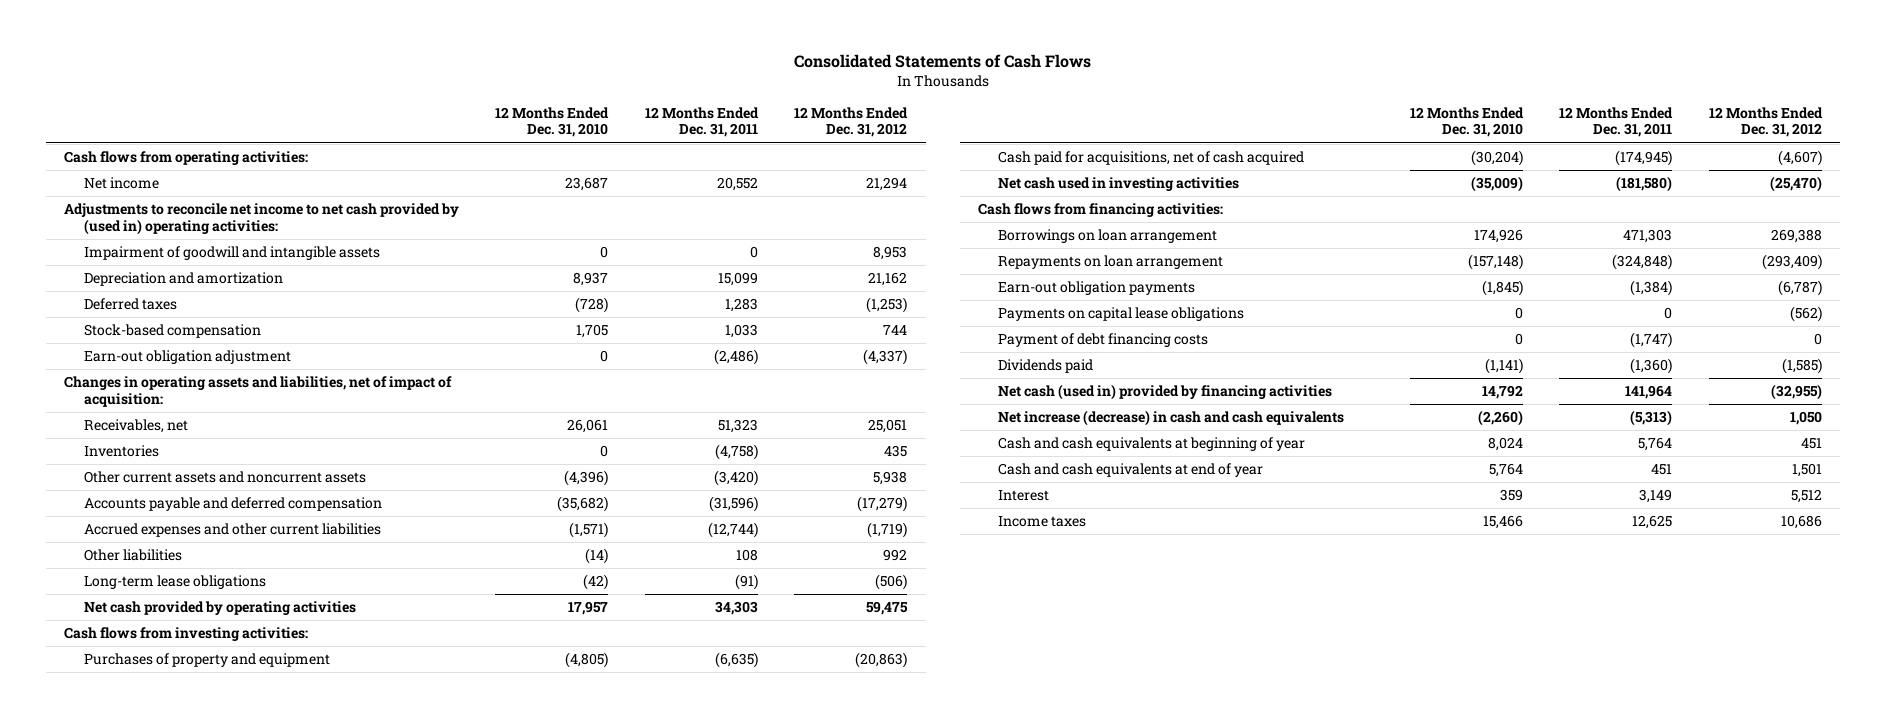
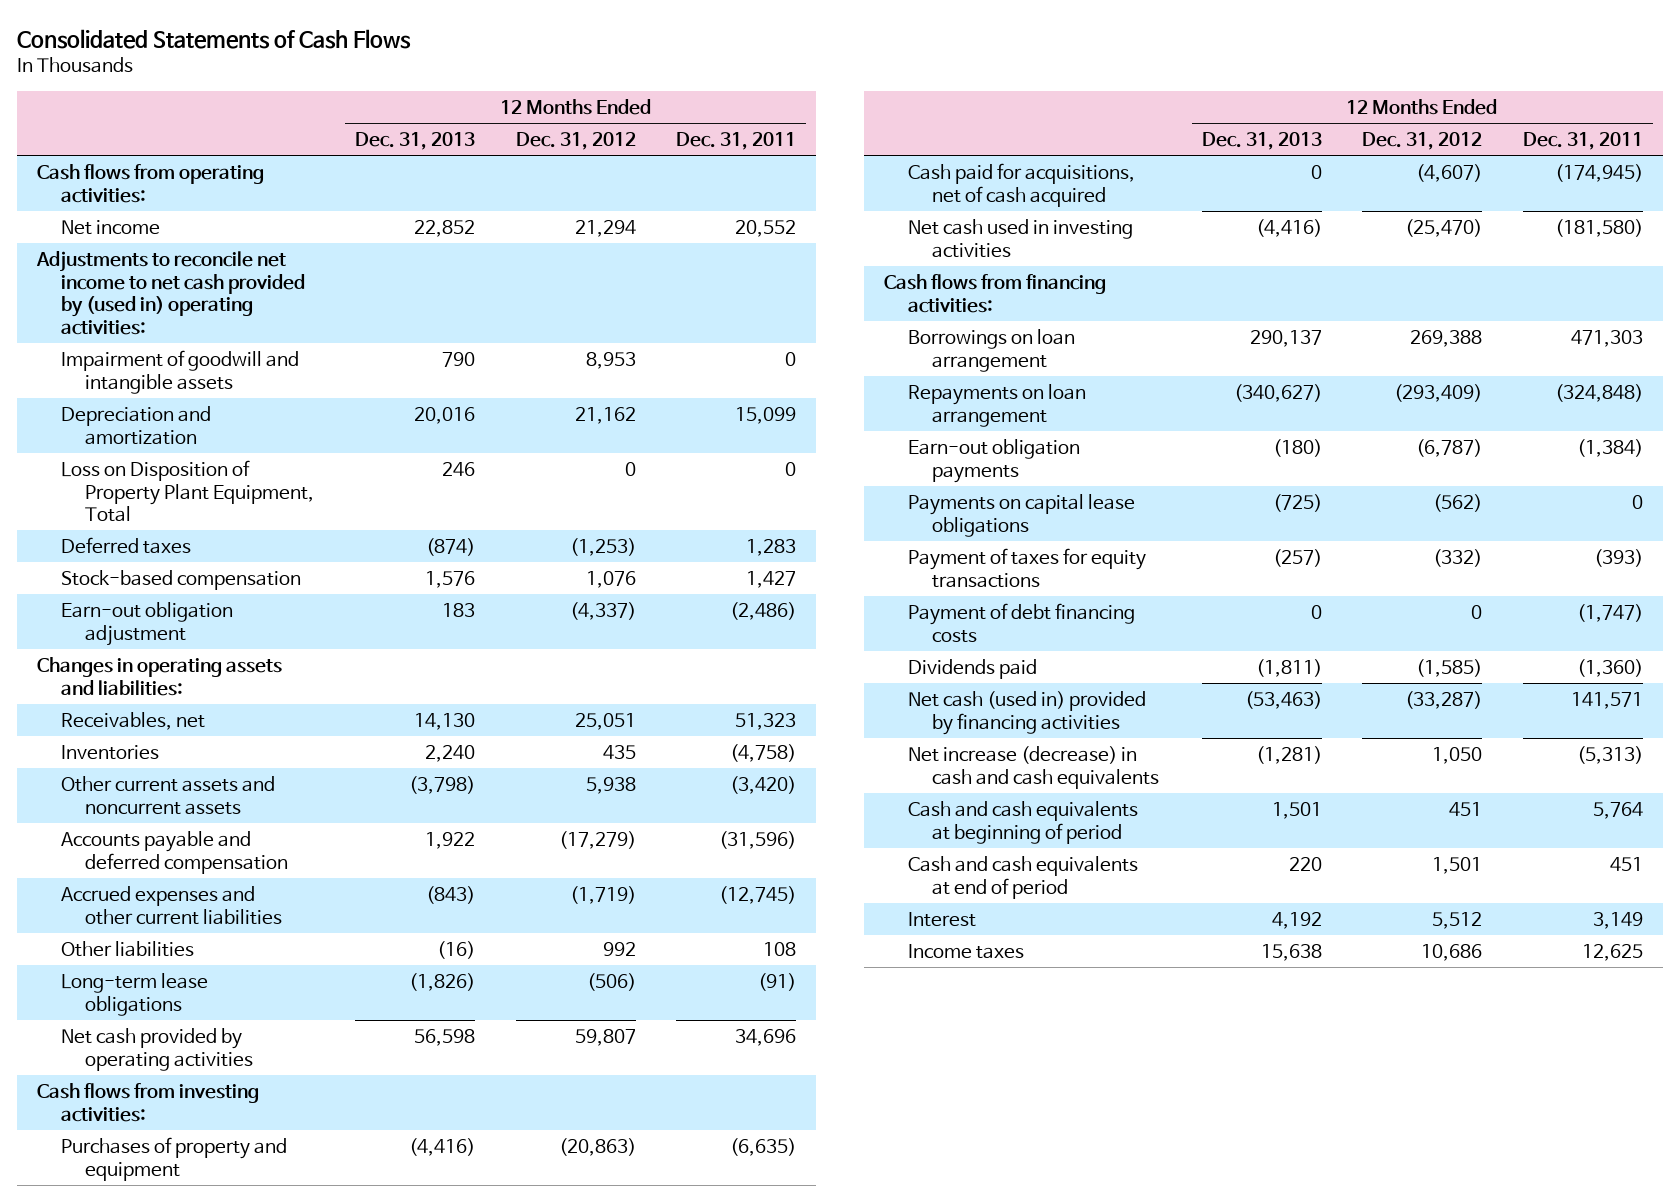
[495,107,610,138] 12 Months Ended Dec. 31, 2010 -> none
none -> [354,132,475,151] Dec. 31, 2013
none -> [61,459,315,523] Loss on Disposition of Property Plant Equipment, Total
[724,324,758,339] 1,033 -> [746,570,797,588] 1,427
[883,325,908,336] 744 -> [585,570,636,588] 1,076
[64,376,453,407] Changes in operating assets and liabilities, net of impact of acquisition: -> [37,656,283,696] Changes in operating assets and liabilities:
[707,522,758,539] (12,744) -> [719,885,797,904] (12,745)
[714,601,758,616] 34,303 -> [735,1028,797,1046] 34,696
[866,601,909,616] 59,475 -> [574,1028,636,1046] 59,807
none -> [908,547,1147,588] Payment of taxes for equity transactions
[1625,385,1673,400] 141,964 -> [1571,691,1644,709] 141,571
[1770,384,1822,401] (32,955) -> [1405,690,1483,709] (33,287)
[998,437,1306,452] Cash and cash equivalents at beginning of year -> [908,800,1139,844] Cash and cash equivalents at beginning of period
[998,463,1264,478] Cash and cash equivalents at end of year -> [908,855,1139,899] Cash and cash equivalents at end of period

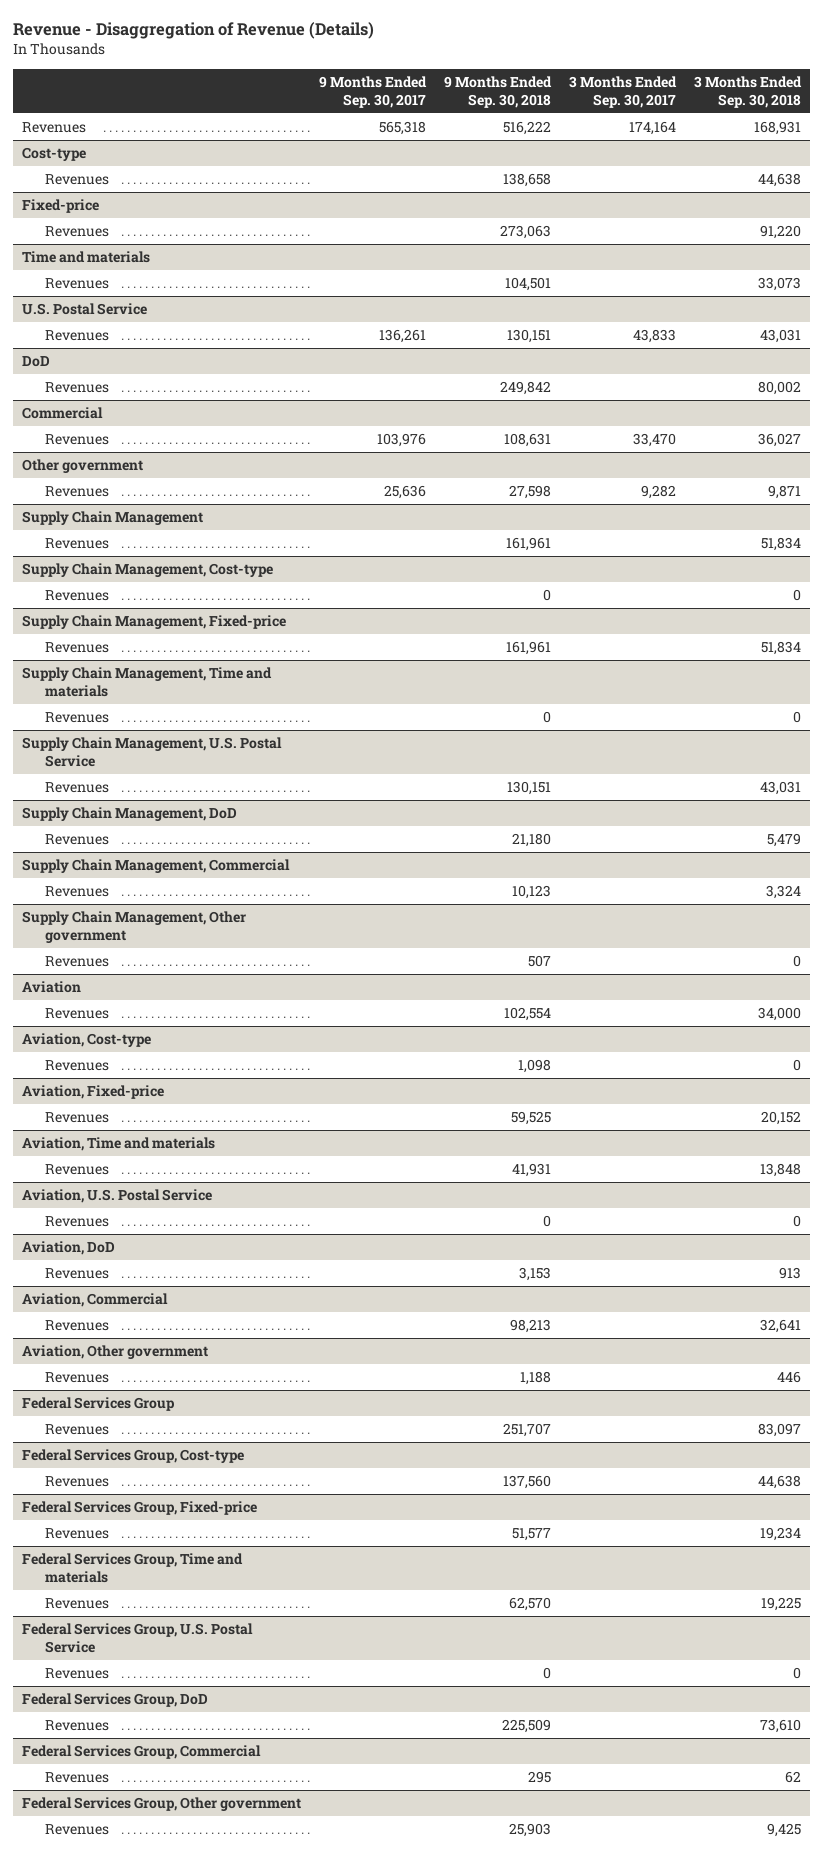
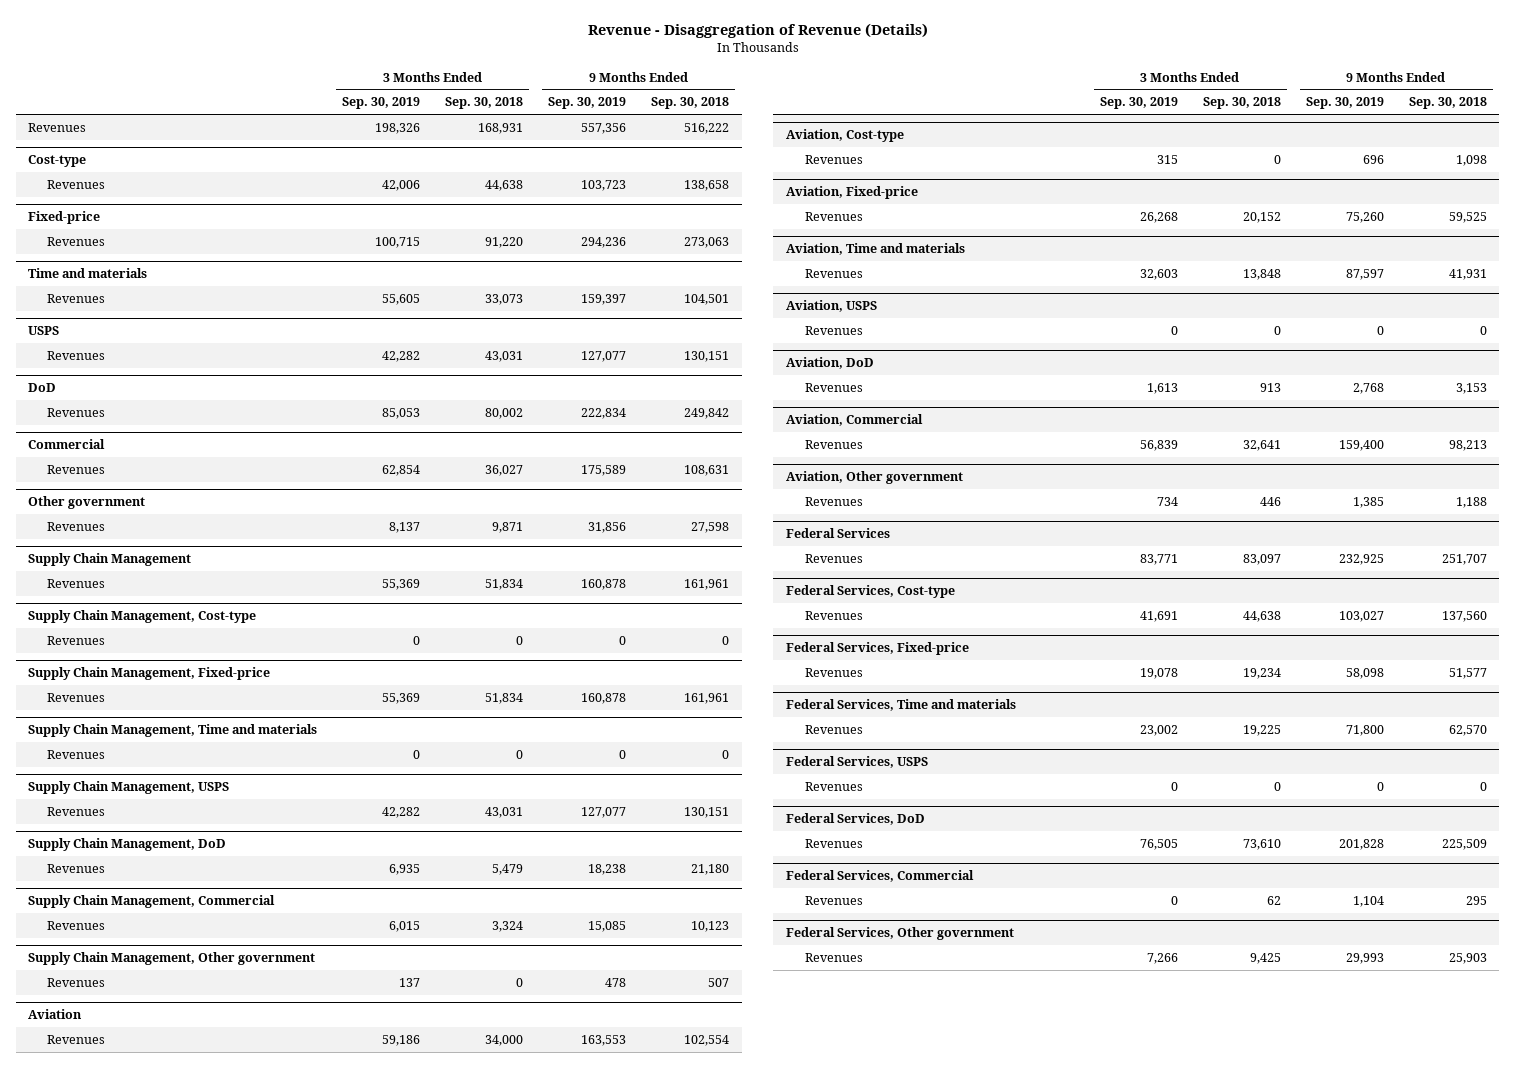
[319,75,428,109] 9 Months Ended Sep. 30, 2017 -> none
[568,75,677,109] 3 Months Ended Sep. 30, 2017 -> none
none -> [342,97,421,110] Sep. 30, 2019
none -> [548,97,627,110] Sep. 30, 2019
[22,303,148,316] U.S. Postal Service -> [28,326,60,336] USPS
[22,737,283,768] Supply Chain Management, U.S. Postal Service -> none
none -> [28,781,230,795] Supply Chain Management, USPS
[22,1189,213,1204] Aviation, U.S. Postal Service -> none
none -> [785,300,877,313] Aviation, USPS
[22,1397,176,1412] Federal Services Group -> [785,528,890,539] Federal Services
[22,1449,245,1464] Federal Services Group, Cost-type -> [785,585,955,599] Federal Services, Cost-type
[22,1501,258,1516] Federal Services Group, Fixed-price -> [785,642,969,656] Federal Services, Fixed-price
[22,1553,244,1584] Federal Services Group, Time and materials -> [785,699,1016,712] Federal Services, Time and materials
[22,1623,254,1654] Federal Services Group, U.S. Postal Service -> none
none -> [785,756,928,769] Federal Services, USPS
[22,1693,209,1708] Federal Services Group, DoD -> [785,813,925,826] Federal Services, DoD
[22,1745,262,1760] Federal Services Group, Commercial -> [785,870,974,883] Federal Services, Commercial
[22,1797,302,1812] Federal Services Group, Other government -> [785,927,1014,941] Federal Services, Other government

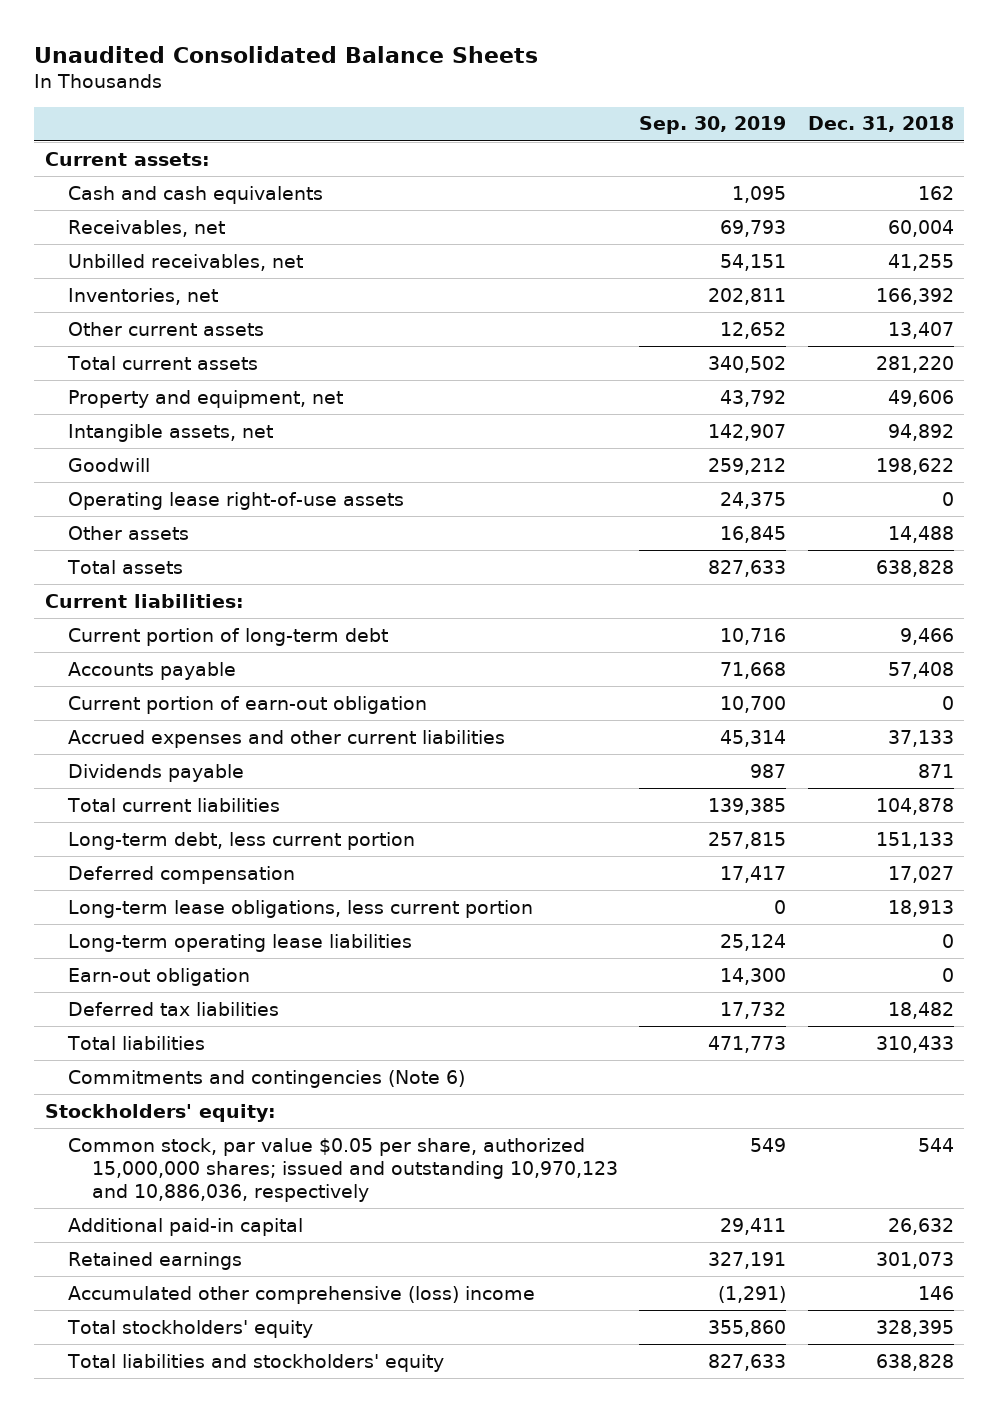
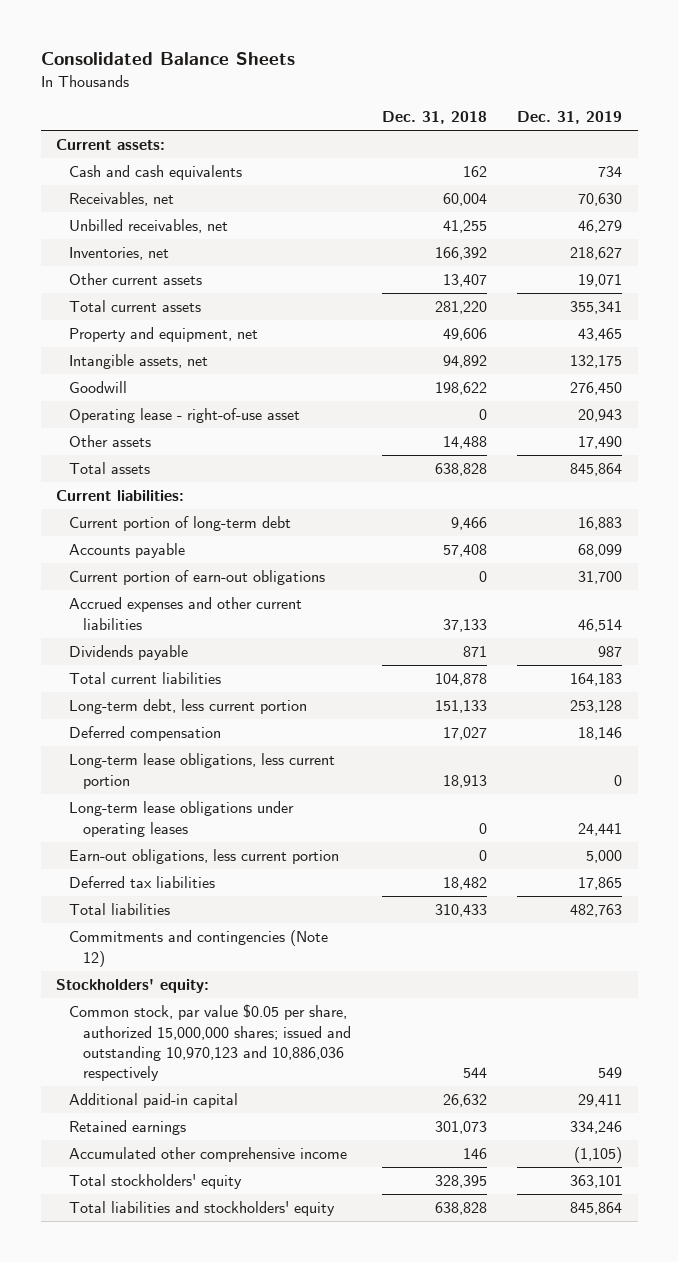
[34,46,539,64] Unaudited Consolidated Balance Sheets -> [40,52,295,66] Consolidated Balance Sheets
[639,116,787,135] Sep. 30, 2019 -> none
none -> [517,111,623,125] Dec. 31, 2019
[68,491,405,510] Operating lease right-of-use assets -> [69,408,301,424] Operating lease - right-of-use asset
[68,695,428,714] Current portion of earn-out obligation -> [69,570,326,586] Current portion of earn-out obligations
[68,933,413,952] Long-term operating lease liabilities -> [69,801,295,837] Long-term lease obligations under operating leases
[68,967,251,986] Earn-out obligation -> [69,849,340,865] Earn-out obligations, less current portion
[68,1069,466,1088] Commitments and contingencies (Note 6) -> [69,930,329,967] Commitments and contingencies (Note 12)
[68,1137,619,1202] Common stock, par value $0.05 per share, authorized 15,000,000 shares; issued and outstanding 10,970,123 and 10,886,036, respectively -> [69,1004,351,1082] Common stock, par value $0.05 per share, authorized 15,000,000 shares; issued and outstanding 10,970,123 and 10,886,036 respectively
[68,1285,536,1304] Accumulated other comprehensive (loss) income -> [69,1147,348,1163] Accumulated other comprehensive income

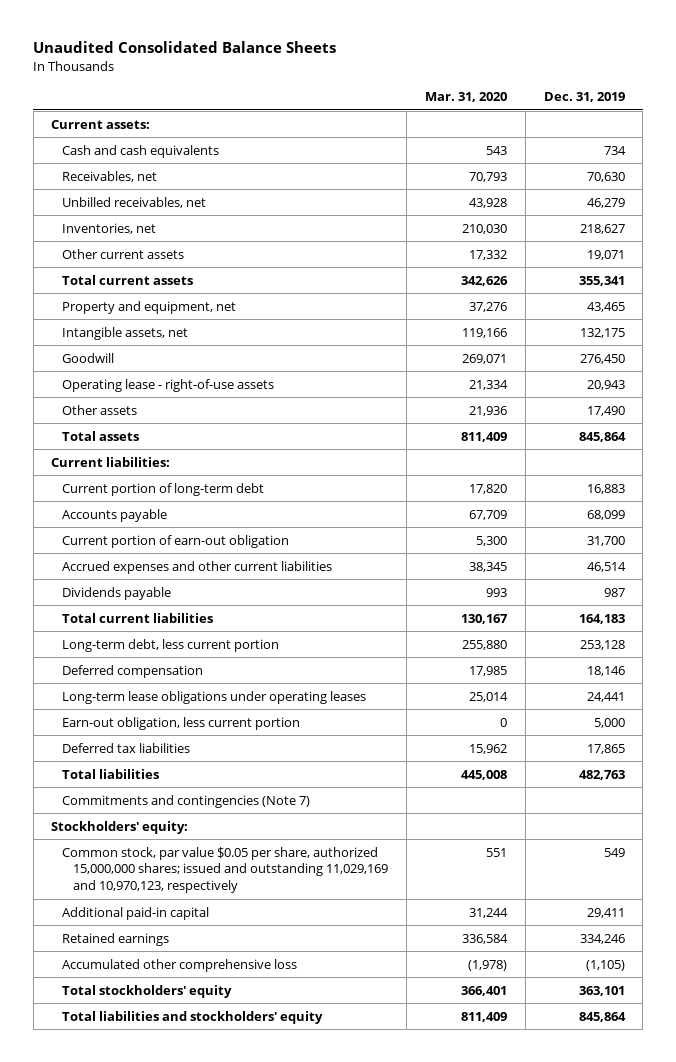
[40,52,295,66] Consolidated Balance Sheets -> [33,41,337,54] Unaudited Consolidated Balance Sheets
[381,111,487,125] Dec. 31, 2018 -> none
none -> [424,92,507,103] Mar. 31, 2020
[69,408,301,424] Operating lease - right-of-use asset -> [62,378,275,392] Operating lease - right-of-use assets
[69,570,326,586] Current portion of earn-out obligations -> [62,534,290,548] Current portion of earn-out obligation
[69,753,336,789] Long-term lease obligations, less current portion -> none
[69,849,340,865] Earn-out obligations, less current portion -> [62,716,301,730] Earn-out obligation, less current portion
[69,930,329,967] Commitments and contingencies (Note 12) -> [62,794,311,808] Commitments and contingencies (Note 7)
[69,1004,351,1082] Common stock, par value $0.05 per share, authorized 15,000,000 shares; issued and outstanding 10,970,123 and 10,886,036 respectively -> [62,846,388,894] Common stock, par value $0.05 per share, authorized 15,000,000 shares; issued and outstanding 11,029,169 and 10,970,123, respectively
[69,1147,348,1163] Accumulated other comprehensive income -> [62,958,298,972] Accumulated other comprehensive loss

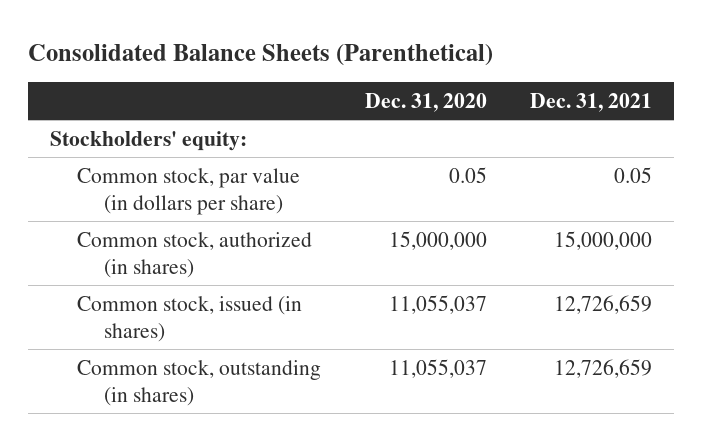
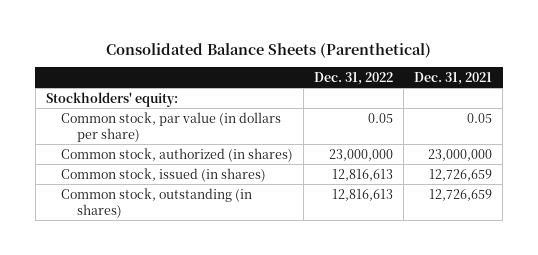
[364,92,487,112] Dec. 31, 2020 -> none
none -> [314,72,394,86] Dec. 31, 2022
[554,230,653,250] 15,000,000 -> [428,148,493,161] 23,000,000

